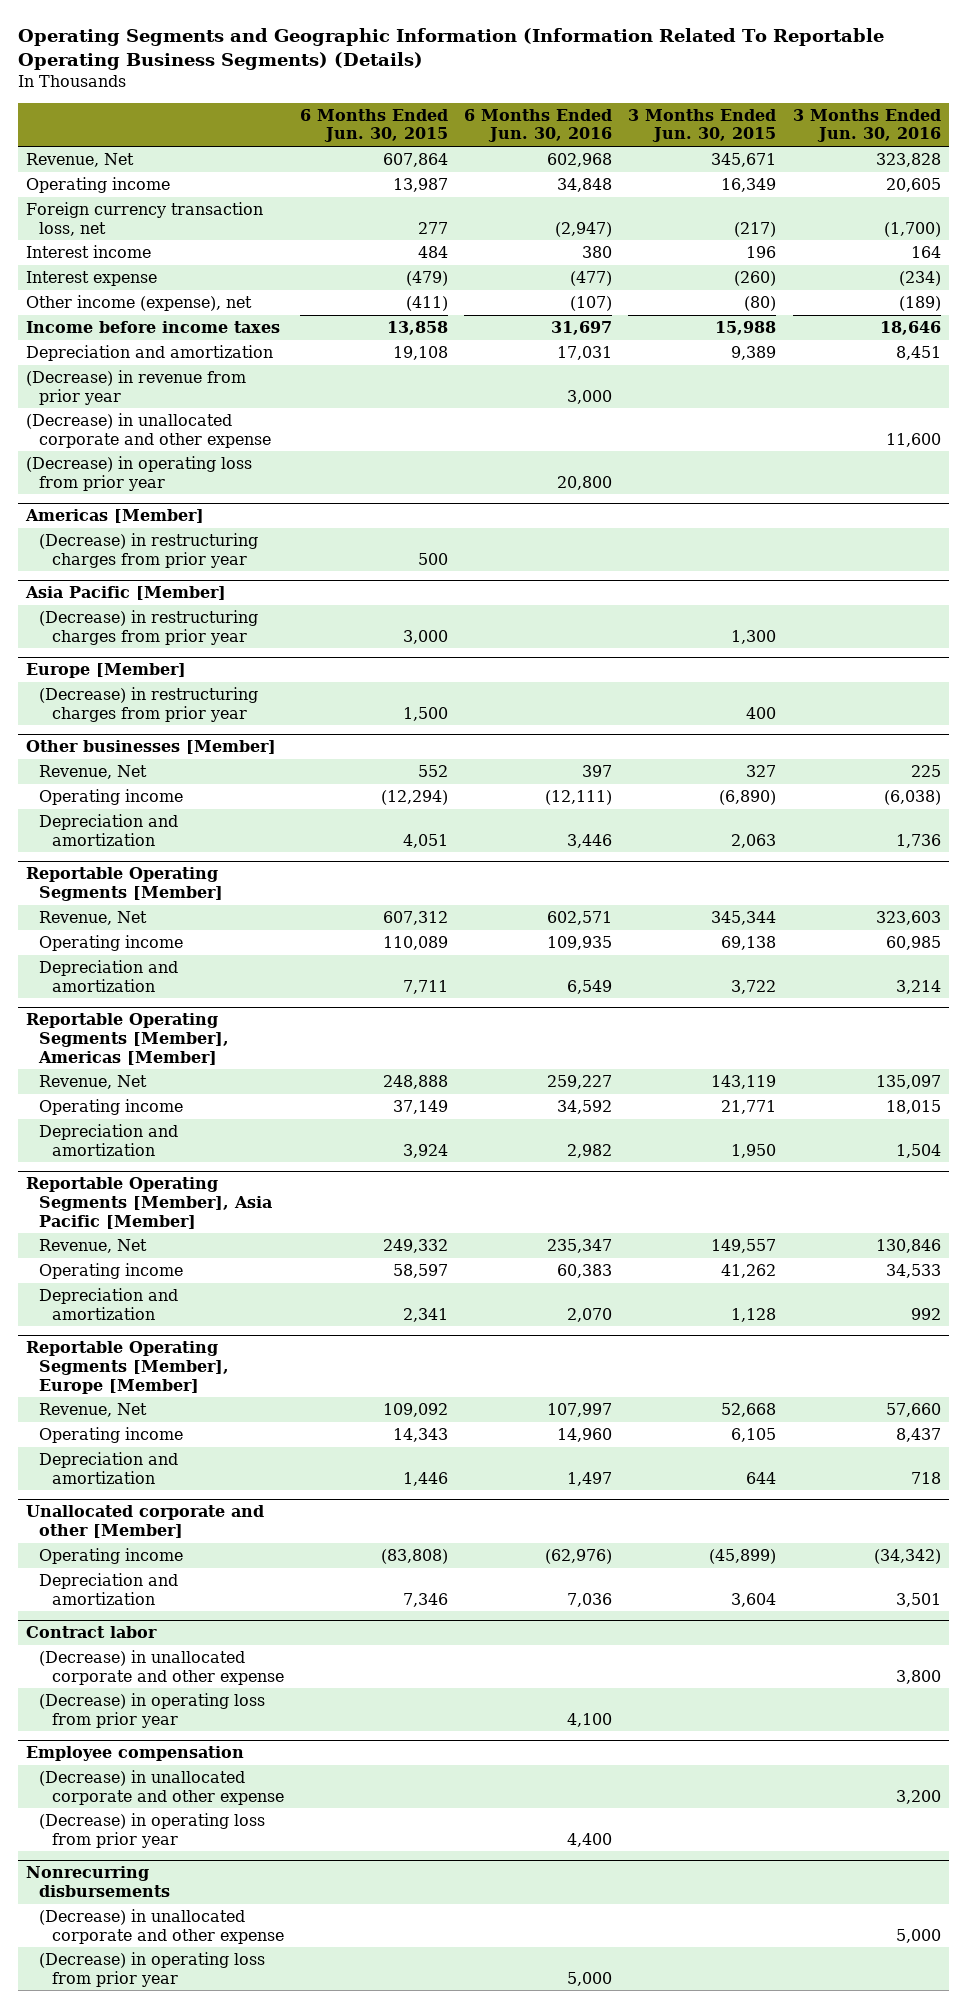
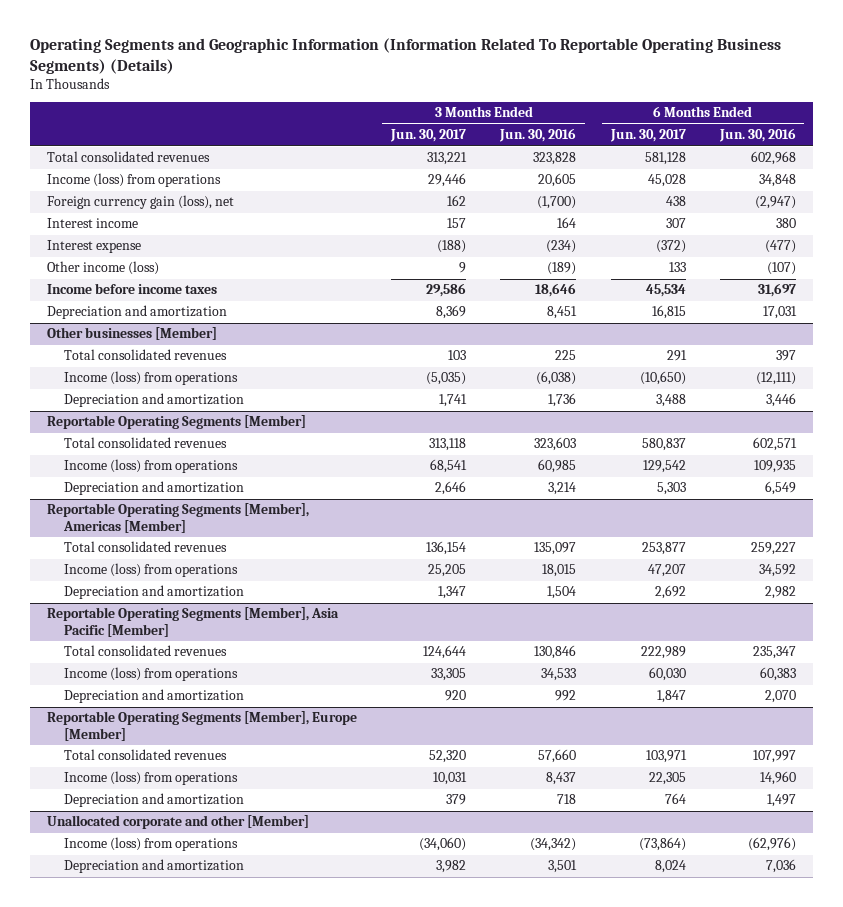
[299,108,448,143] 6 Months Ended Jun. 30, 2015 -> none
[628,108,777,143] 3 Months Ended Jun. 30, 2015 -> none
none -> [389,129,466,143] Jun. 30, 2017
none -> [609,129,686,143] Jun. 30, 2017
[26,153,135,168] Revenue, Net -> [46,151,210,163] Total consolidated revenues
[26,177,171,194] Operating income -> [46,173,221,188] Income (loss) from operations
[26,202,264,236] Foreign currency transaction loss, net -> [46,195,234,210] Foreign currency gain (loss), net
[26,295,253,312] Other income (expense), net -> [46,261,159,276] Other income (loss)
[26,370,247,405] (Decrease) in revenue from prior year -> none
[26,413,272,448] (Decrease) in unallocated corporate and other expense -> none
[26,456,253,491] (Decrease) in operating loss from prior year -> none
[25,509,205,524] Americas [Member] -> none
[39,533,259,568] (Decrease) in restructuring charges from prior year -> none
[25,586,227,601] Asia Pacific [Member] -> none
[39,610,259,645] (Decrease) in restructuring charges from prior year -> none
[26,663,187,679] Europe [Member] -> none
[39,687,259,722] (Decrease) in restructuring charges from prior year -> none
[39,765,148,780] Revenue, Net -> [63,349,227,361] Total consolidated revenues
[39,789,184,806] Operating income -> [63,371,238,386] Income (loss) from operations
[39,911,148,926] Revenue, Net -> [63,437,227,449] Total consolidated revenues
[39,935,184,952] Operating income -> [63,459,238,474] Income (loss) from operations
[39,1075,148,1090] Revenue, Net -> [63,541,227,553] Total consolidated revenues
[39,1099,184,1116] Operating income -> [63,563,238,578] Income (loss) from operations
[39,1239,148,1254] Revenue, Net -> [63,645,227,657] Total consolidated revenues
[39,1263,184,1280] Operating income -> [63,667,238,682] Income (loss) from operations
[39,1403,148,1418] Revenue, Net -> [63,749,227,761] Total consolidated revenues
[39,1427,184,1444] Operating income -> [63,771,238,786] Income (loss) from operations
[39,1548,184,1565] Operating income -> [63,837,238,852] Income (loss) from operations
[26,1626,158,1639] Contract labor -> none
[39,1650,284,1685] (Decrease) in unallocated corporate and other expense -> none
[39,1693,266,1728] (Decrease) in operating loss from prior year -> none
[26,1746,245,1762] Employee compensation -> none
[39,1770,284,1805] (Decrease) in unallocated corporate and other expense -> none
[39,1813,266,1848] (Decrease) in operating loss from prior year -> none
[26,1866,171,1897] Nonrecurring disbursements -> none
[39,1909,284,1944] (Decrease) in unallocated corporate and other expense -> none
[39,1952,266,1987] (Decrease) in operating loss from prior year -> none

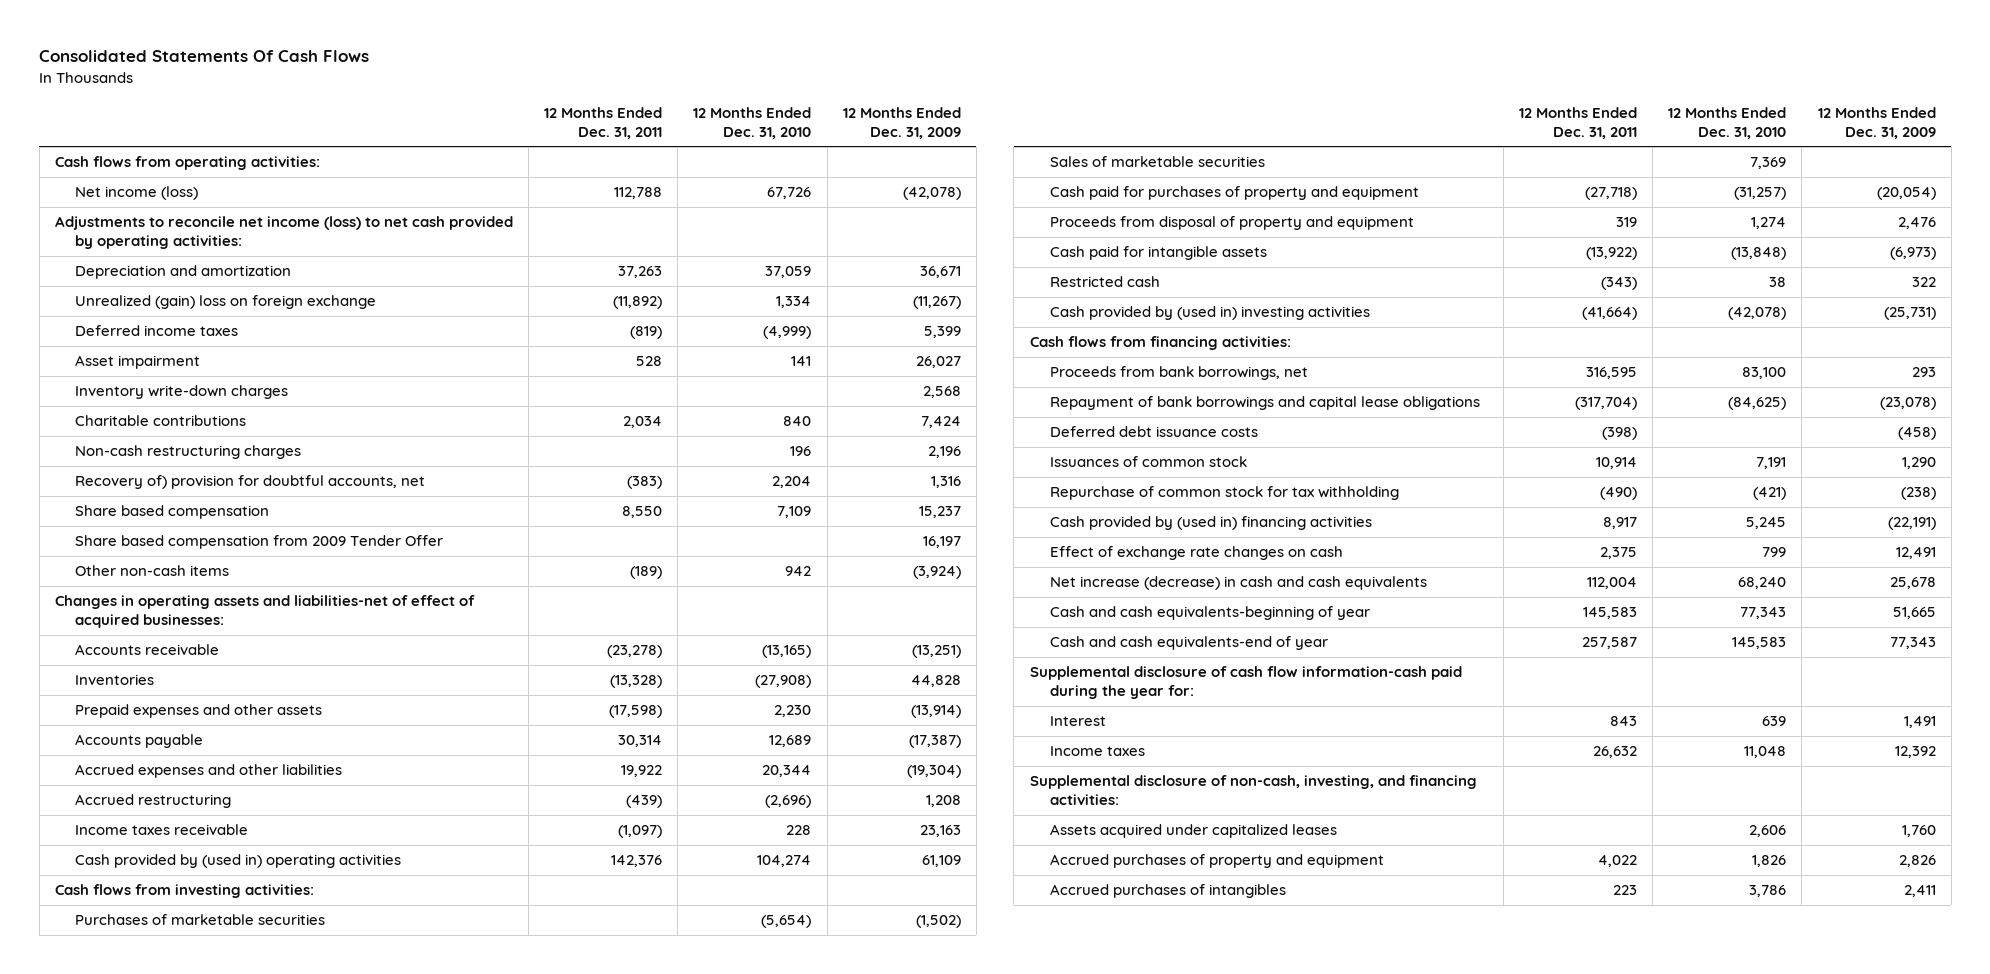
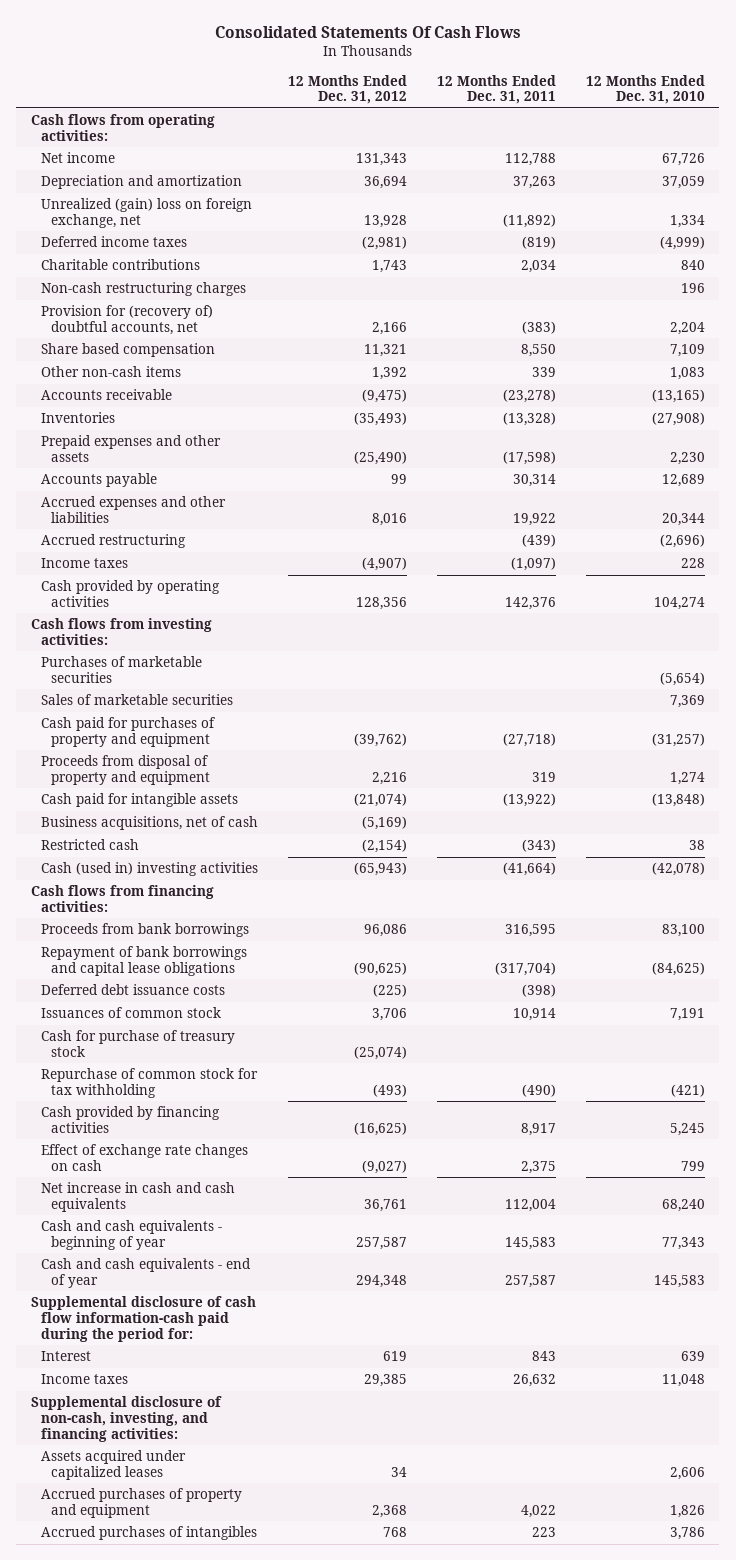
[842,107,961,139] 12 Months Ended Dec. 31, 2009 -> none
none -> [288,74,408,105] 12 Months Ended Dec. 31, 2012
[54,216,513,250] Adjustments to reconcile net income (loss) to net cash provided by operating activities: -> none
[74,186,198,201] Net income (loss) -> [41,152,116,164] Net income
[74,295,376,310] Unrealized (gain) loss on foreign exchange -> [41,198,253,228] Unrealized (gain) loss on foreign exchange, net
[74,355,200,370] Asset impairment -> none
[74,385,288,400] Inventory write-down charges -> none
[74,475,425,490] Recovery of) provision for doubtful accounts, net -> [41,305,214,335] Provision for (recovery of) doubtful accounts, net
[74,535,443,550] Share based compensation from 2009 Tender Offer -> none
[54,595,475,629] Changes in operating assets and liabilities-net of effect of acquired businesses: -> none
[630,566,663,580] (189) -> [531,367,556,378] 339
[785,566,812,577] 942 -> [669,367,705,381] 1,083
[74,824,248,836] Income taxes receivable -> [41,558,129,569] Income taxes
[74,854,401,869] Cash provided by (used in) operating activities -> [41,580,221,607] Cash provided by operating activities
none -> [41,816,259,831] Business acquisitions, net of cash
[1049,306,1370,321] Cash provided by (used in) investing activities -> [41,862,259,877] Cash (used in) investing activities
[1049,366,1308,381] Proceeds from bank borrowings, net -> [41,923,250,938] Proceeds from bank borrowings
none -> [41,1030,236,1057] Cash for purchase of treasury stock
[1049,516,1372,531] Cash provided by (used in) financing activities -> [41,1106,221,1133] Cash provided by financing activities
[1049,576,1427,591] Net increase (decrease) in cash and cash equivalents -> [41,1182,236,1212] Net increase in cash and cash equivalents
[1049,606,1370,621] Cash and cash equivalents-beginning of year -> [41,1220,223,1250] Cash and cash equivalents - beginning of year
[1049,636,1328,651] Cash and cash equivalents-end of year -> [41,1258,252,1288] Cash and cash equivalents - end of year
[1029,666,1462,700] Supplemental disclosure of cash flow information-cash paid during the year for: -> [31,1296,257,1342] Supplemental disclosure of cash flow information-cash paid during the period for:

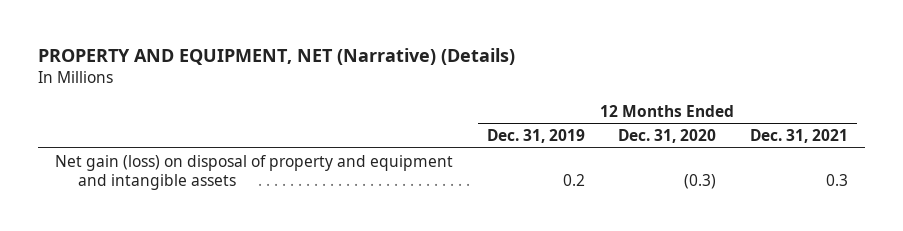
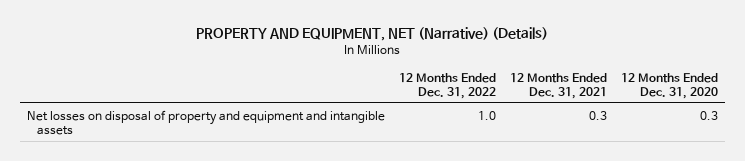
[486,129,585,144] Dec. 31, 2019 -> none
none -> [398,72,496,99] 12 Months Ended Dec. 31, 2022
[55,154,454,191] Net gain (loss) on disposal of property and equipment and intangible assets -> [26,109,385,135] Net losses on disposal of property and equipment and intangible assets
[684,174,717,190] (0.3) -> [700,110,719,120] 0.3

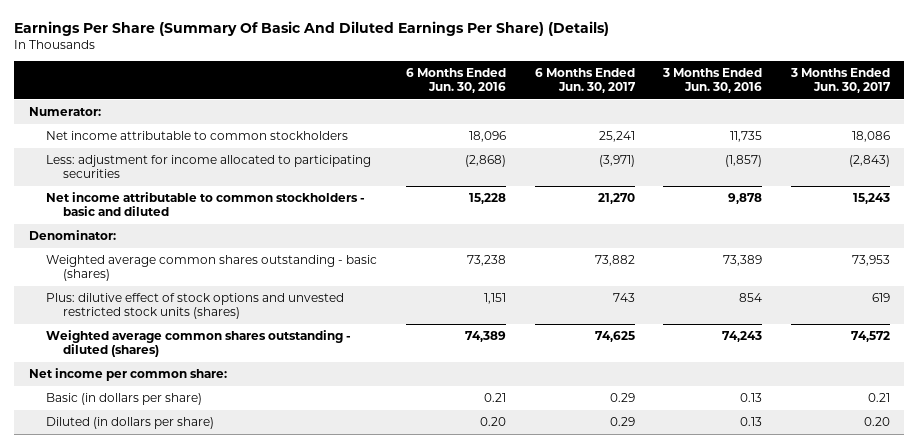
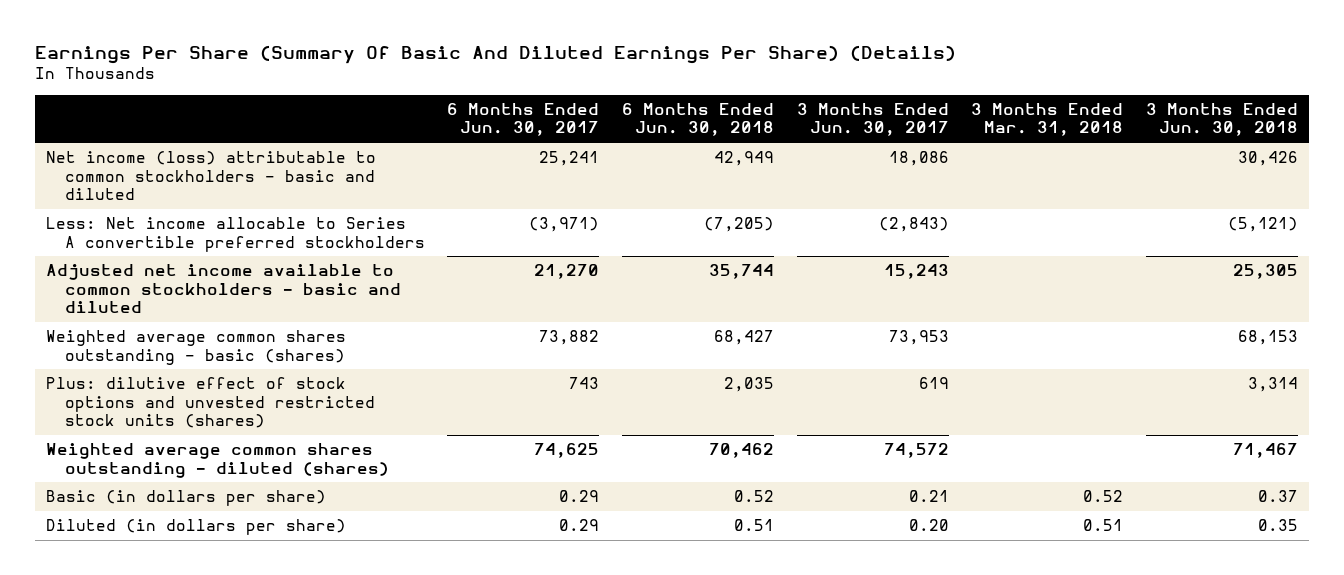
[405,68,506,94] 6 Months Ended Jun. 30, 2016 -> none
[662,68,763,94] 3 Months Ended Jun. 30, 2016 -> none
none -> [622,102,775,137] 6 Months Ended Jun. 30, 2018
none -> [971,102,1124,137] 3 Months Ended Mar. 31, 2018
none -> [1146,102,1299,137] 3 Months Ended Jun. 30, 2018
[28,106,101,116] Numerator: -> none
[28,229,116,240] Denominator: -> none
[45,130,348,140] Net income attributable to common stockholders -> [46,151,377,201] Net income (loss) attributable to common stockholders - basic and diluted
[45,154,371,179] Less: adjustment for income allocated to participating securities -> [46,217,425,252] Less: Net income allocable to Series A convertible preferred stockholders
[45,191,365,217] Net income attributable to common stockholders - basic and diluted -> [46,264,401,314] Adjusted net income available to common stockholders - basic and diluted
[28,367,227,381] Net income per common share: -> none

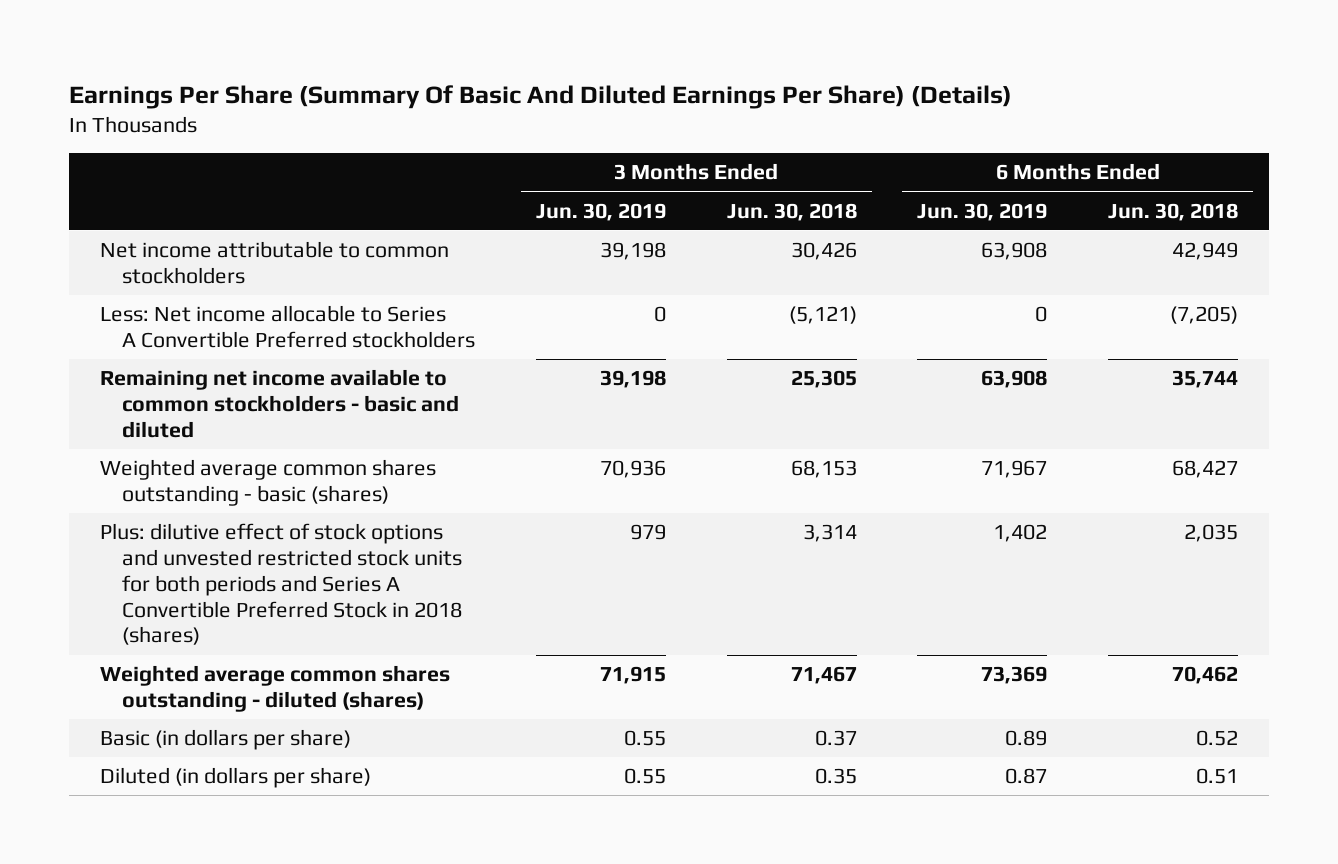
[447,102,600,137] 6 Months Ended Jun. 30, 2017 -> none
[796,102,949,137] 3 Months Ended Jun. 30, 2017 -> none
[971,102,1124,137] 3 Months Ended Mar. 31, 2018 -> none
none -> [535,202,666,221] Jun. 30, 2019
none -> [917,202,1048,221] Jun. 30, 2019
[46,151,377,201] Net income (loss) attributable to common stockholders - basic and diluted -> [99,241,449,284] Net income attributable to common stockholders
[46,217,425,252] Less: Net income allocable to Series A convertible preferred stockholders -> [99,305,476,348] Less: Net income allocable to Series A Convertible Preferred stockholders
[46,264,401,314] Adjusted net income available to common stockholders - basic and diluted -> [99,369,460,438] Remaining net income available to common stockholders - basic and diluted
[46,377,375,429] Plus: dilutive effect of stock options and unvested restricted stock units (shares) -> [99,523,463,646] Plus: dilutive effect of stock options and unvested restricted stock units for both periods and Series A Convertible Preferred Stock in 2018 (shares)

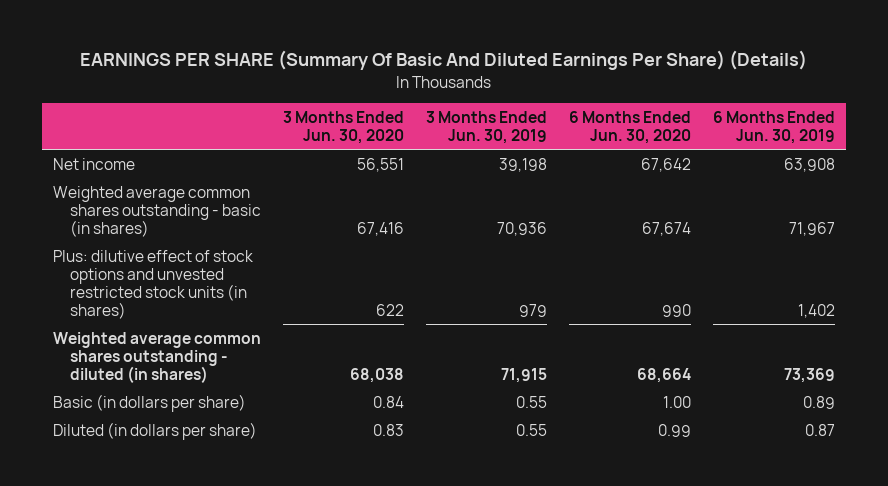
[69,84,1013,109] Earnings Per Share (Summary Of Basic And Diluted Earnings Per Share) (Details) -> [79,50,807,71] EARNINGS PER SHARE (Summary Of Basic And Diluted Earnings Per Share) (Details)
[726,202,857,221] Jun. 30, 2018 -> none
[1108,202,1239,221] Jun. 30, 2018 -> none
none -> [282,110,404,145] 3 Months Ended Jun. 30, 2020
none -> [568,110,691,145] 6 Months Ended Jun. 30, 2020
[99,305,476,348] Less: Net income allocable to Series A Convertible Preferred stockholders -> none
[99,369,460,438] Remaining net income available to common stockholders - basic and diluted -> none
[99,241,449,284] Net income attributable to common stockholders -> [53,157,136,170] Net income
[99,459,436,506] Weighted average common shares outstanding - basic (shares) -> [53,185,261,238] Weighted average common shares outstanding - basic (in shares)
[99,523,463,646] Plus: dilutive effect of stock options and unvested restricted stock units for both periods and Series A Convertible Preferred Stock in 2018 (shares) -> [53,249,254,320] Plus: dilutive effect of stock options and unvested restricted stock units (in shares)
[99,665,450,712] Weighted average common shares outstanding - diluted (shares) -> [53,331,262,384] Weighted average common shares outstanding - diluted (in shares)

